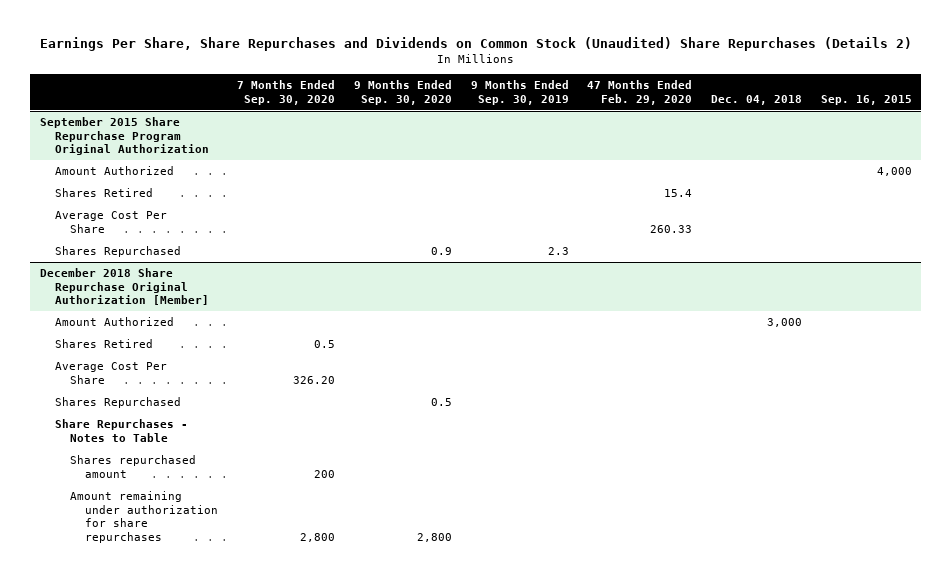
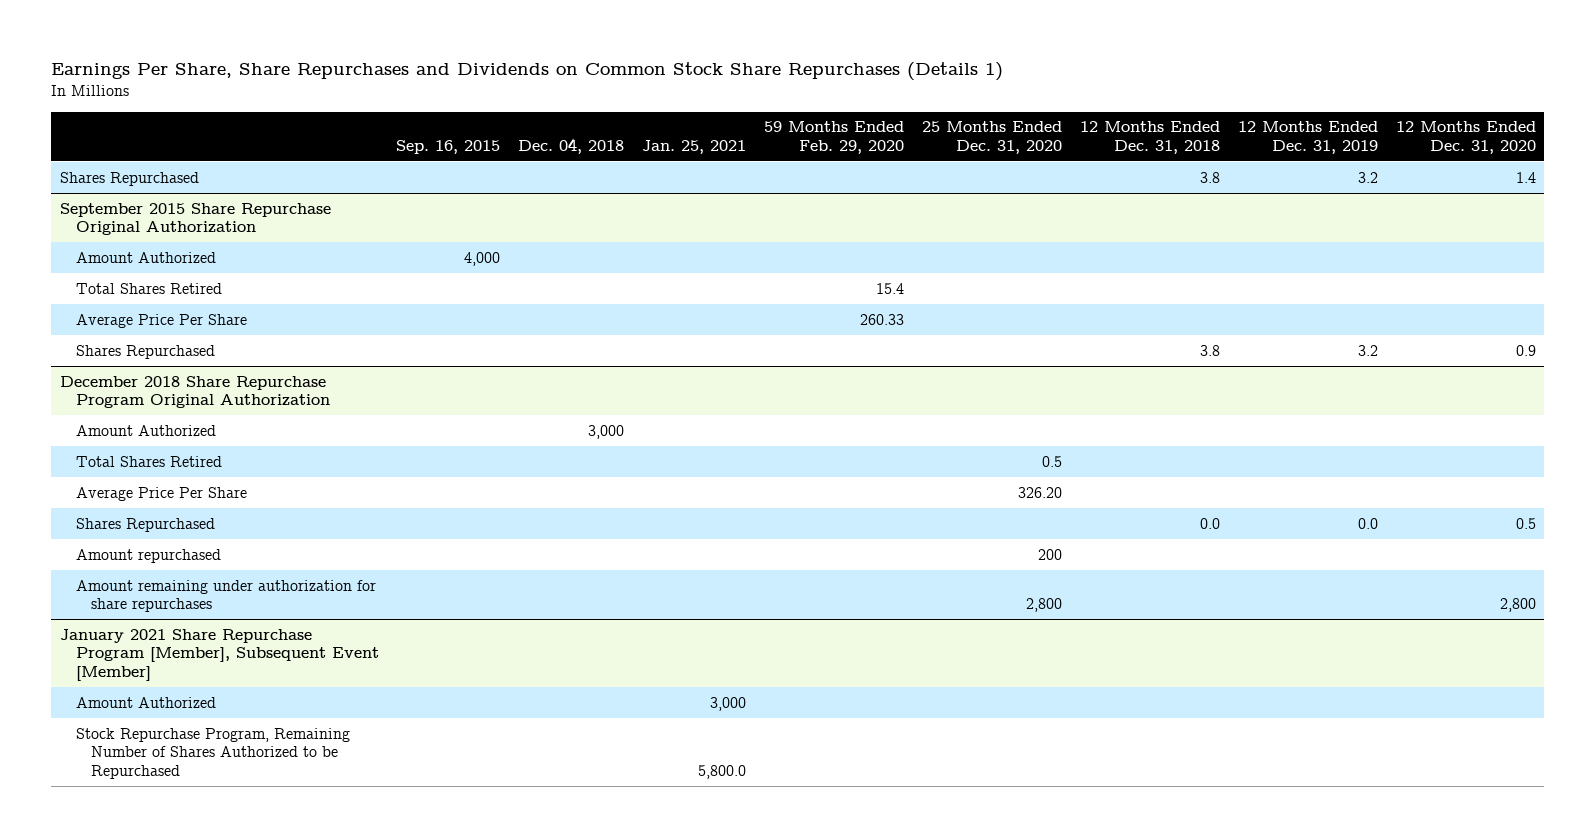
[39,36,912,51] Earnings Per Share, Share Repurchases and Dividends on Common Stock (Unaudited) Share Repurchases (Details 2) -> [51,62,1004,82] Earnings Per Share, Share Repurchases and Dividends on Common Stock Share Repurchases (Details 1)
[237,79,336,105] 7 Months Ended Sep. 30, 2020 -> none
[353,79,452,105] 9 Months Ended Sep. 30, 2020 -> none
[470,79,569,105] 9 Months Ended Sep. 30, 2019 -> none
[587,79,693,105] 47 Months Ended Feb. 29, 2020 -> none
none -> [642,139,747,154] Jan. 25, 2021
none -> [764,121,905,154] 59 Months Ended Feb. 29, 2020
none -> [921,121,1062,154] 25 Months Ended Dec. 31, 2020
none -> [1079,121,1220,154] 12 Months Ended Dec. 31, 2018
none -> [1237,121,1378,154] 12 Months Ended Dec. 31, 2019
none -> [1395,121,1536,154] 12 Months Ended Dec. 31, 2020
none -> [60,171,200,186] Shares Repurchased
[39,117,209,156] September 2015 Share Repurchase Program Original Authorization -> [60,202,332,236] September 2015 Share Repurchase Original Authorization
[54,188,153,198] Shares Retired -> [75,282,222,294] Total Shares Retired
[54,211,167,233] Average Cost Per Share -> [75,313,247,328] Average Price Per Share
[39,268,209,306] December 2018 Share Repurchase Original Authorization [Member] -> [60,375,330,409] December 2018 Share Repurchase Program Original Authorization
[54,339,153,349] Shares Retired -> [75,455,222,467] Total Shares Retired
[54,362,167,384] Average Cost Per Share -> [75,486,247,501] Average Price Per Share
[54,419,188,442] Share Repurchases - Notes to Table -> none
[70,455,197,478] Shares repurchased amount -> [75,548,221,563] Amount repurchased
none -> [60,628,379,682] January 2021 Share Repurchase Program [Member], Subsequent Event [Member]
none -> [75,696,216,708] Amount Authorized
none -> [75,727,350,780] Stock Repurchase Program, Remaining Number of Shares Authorized to be Repurchased

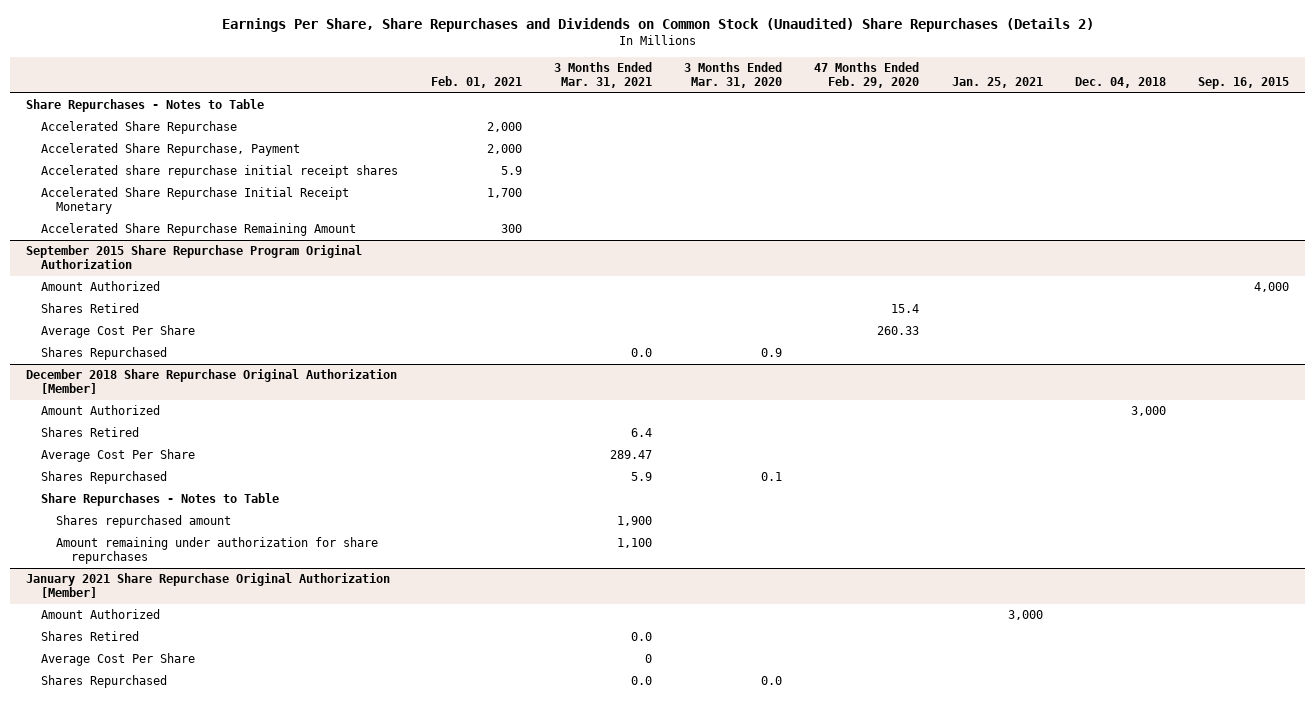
[51,62,1004,82] Earnings Per Share, Share Repurchases and Dividends on Common Stock Share Repurchases (Details 1) -> [221,18,1094,33] Earnings Per Share, Share Repurchases and Dividends on Common Stock (Unaudited) Share Repurchases (Details 2)
[764,121,905,154] 59 Months Ended Feb. 29, 2020 -> none
[921,121,1062,154] 25 Months Ended Dec. 31, 2020 -> none
[1079,121,1220,154] 12 Months Ended Dec. 31, 2018 -> none
[1237,121,1378,154] 12 Months Ended Dec. 31, 2019 -> none
[1395,121,1536,154] 12 Months Ended Dec. 31, 2020 -> none
none -> [430,76,522,89] Feb. 01, 2021
none -> [553,62,652,89] 3 Months Ended Mar. 31, 2021
none -> [684,62,783,89] 3 Months Ended Mar. 31, 2020
none -> [814,62,920,89] 47 Months Ended Feb. 29, 2020
[60,171,200,186] Shares Repurchased -> none
none -> [26,99,265,113] Share Repurchases - Notes to Table
none -> [41,121,238,135] Accelerated Share Repurchase
none -> [41,143,301,157] Accelerated Share Repurchase, Payment
none -> [41,165,399,179] Accelerated share repurchase initial receipt shares
none -> [41,187,350,215] Accelerated Share Repurchase Initial Receipt Monetary
none -> [41,223,357,237] Accelerated Share Repurchase Remaining Amount
[60,202,332,236] September 2015 Share Repurchase Original Authorization -> [26,245,363,270] September 2015 Share Repurchase Program Original Authorization
[75,282,222,294] Total Shares Retired -> [41,303,140,314] Shares Retired
[75,313,247,328] Average Price Per Share -> [41,325,196,339] Average Cost Per Share
[60,375,330,409] December 2018 Share Repurchase Program Original Authorization -> [26,369,398,395] December 2018 Share Repurchase Original Authorization [Member]
[75,455,222,467] Total Shares Retired -> [41,427,140,438] Shares Retired
[75,486,247,501] Average Price Per Share -> [41,449,196,463] Average Cost Per Share
none -> [41,493,280,507] Share Repurchases - Notes to Table
[75,548,221,563] Amount repurchased -> [56,515,232,529] Shares repurchased amount
[60,628,379,682] January 2021 Share Repurchase Program [Member], Subsequent Event [Member] -> [26,573,391,599] January 2021 Share Repurchase Original Authorization [Member]
[75,727,350,780] Stock Repurchase Program, Remaining Number of Shares Authorized to be Repurchased -> none
none -> [41,631,140,642] Shares Retired
none -> [41,653,196,667] Average Cost Per Share
none -> [41,675,168,689] Shares Repurchased

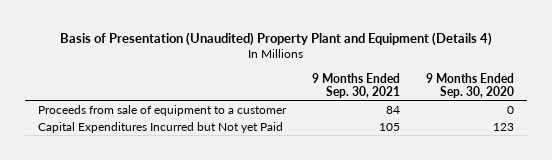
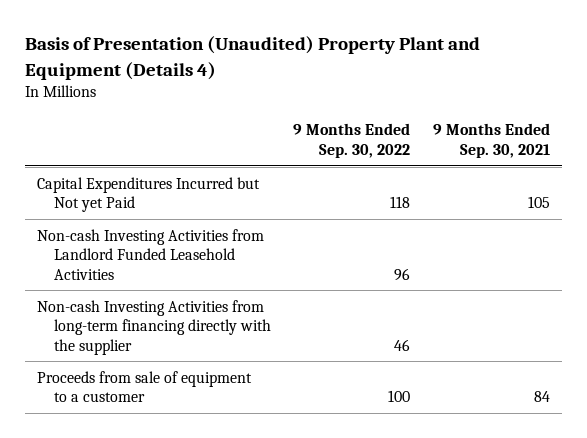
[425,72,514,98] 9 Months Ended Sep. 30, 2020 -> none
none -> [293,123,411,158] 9 Months Ended Sep. 30, 2022
none -> [36,228,264,280] Non-cash Investing Activities from Landlord Funded Leasehold Activities
none -> [36,299,271,355] Non-cash Investing Activities from long-term financing directly with the supplier
[37,104,287,116] Proceeds from sale of equipment to a customer -> [36,370,252,403] Proceeds from sale of equipment to a customer

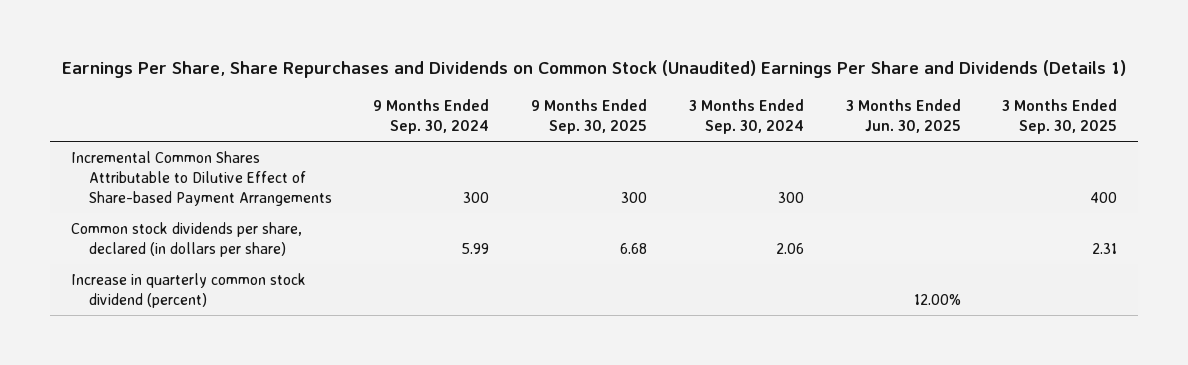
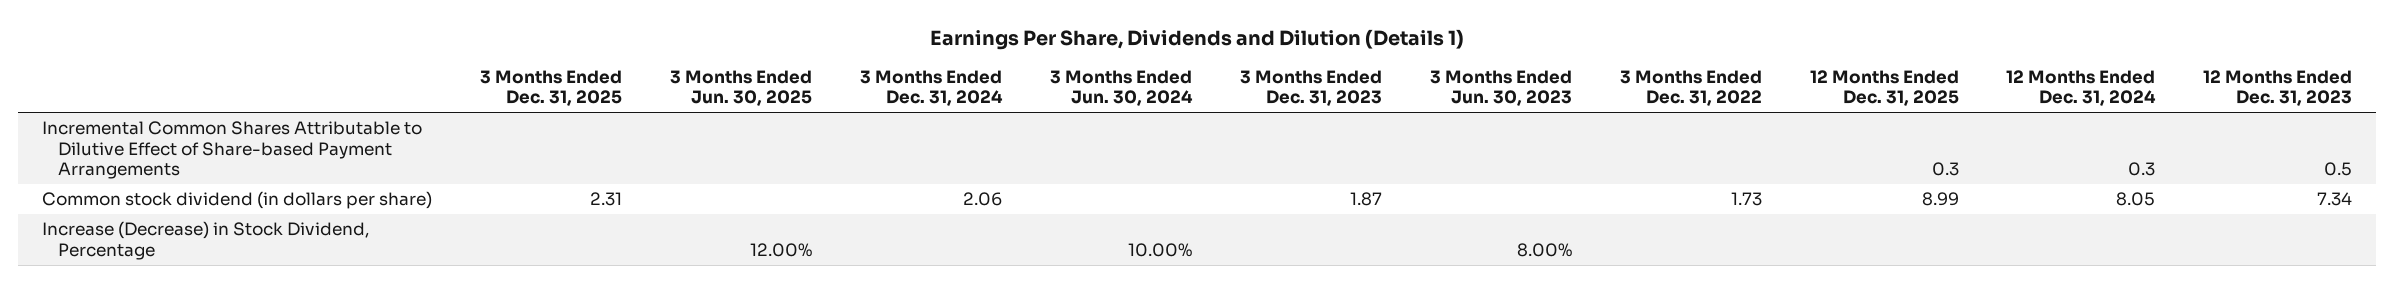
[62,60,1127,79] Earnings Per Share, Share Repurchases and Dividends on Common Stock (Unaudited) Earnings Per Share and Dividends (Details 1) -> [930,28,1465,50] Earnings Per Share, Dividends and Dilution (Details 1)
[373,98,490,134] 9 Months Ended Sep. 30, 2024 -> none
[531,98,648,134] 9 Months Ended Sep. 30, 2025 -> none
[688,98,804,134] 3 Months Ended Sep. 30, 2024 -> none
[1002,98,1118,134] 3 Months Ended Sep. 30, 2025 -> none
none -> [480,69,623,107] 3 Months Ended Dec. 31, 2025
none -> [860,69,1004,107] 3 Months Ended Dec. 31, 2024
none -> [1049,69,1193,107] 3 Months Ended Jun. 30, 2024
none -> [1239,69,1382,107] 3 Months Ended Dec. 31, 2023
none -> [1429,69,1572,107] 3 Months Ended Jun. 30, 2023
none -> [1619,69,1762,107] 3 Months Ended Dec. 31, 2022
none -> [1809,69,1959,107] 12 Months Ended Dec. 31, 2025
none -> [2006,69,2157,107] 12 Months Ended Dec. 31, 2024
none -> [2203,69,2353,107] 12 Months Ended Dec. 31, 2023
[70,222,302,257] Common stock dividends per share, declared (in dollars per share) -> [42,191,433,210] Common stock dividend (in dollars per share)
[70,273,306,308] Increase in quarterly common stock dividend (percent) -> [42,221,370,260] Increase (Decrease) in Stock Dividend, Percentage

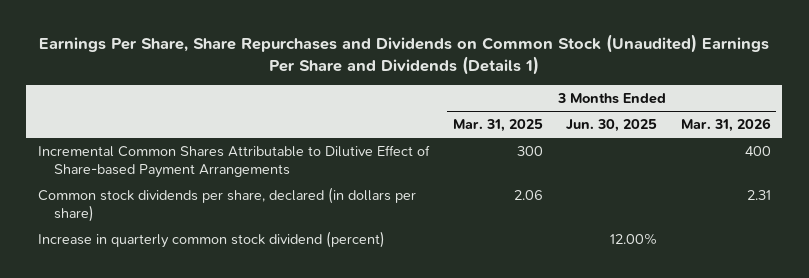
[930,28,1465,50] Earnings Per Share, Dividends and Dilution (Details 1) -> [39,33,770,75] Earnings Per Share, Share Repurchases and Dividends on Common Stock (Unaudited) Earnings Per Share and Dividends (Details 1)
[480,69,623,107] 3 Months Ended Dec. 31, 2025 -> none
[860,69,1004,107] 3 Months Ended Dec. 31, 2024 -> none
[1049,69,1193,107] 3 Months Ended Jun. 30, 2024 -> none
[1239,69,1382,107] 3 Months Ended Dec. 31, 2023 -> none
[1429,69,1572,107] 3 Months Ended Jun. 30, 2023 -> none
[1619,69,1762,107] 3 Months Ended Dec. 31, 2022 -> none
[1809,69,1959,107] 12 Months Ended Dec. 31, 2025 -> none
[2006,69,2157,107] 12 Months Ended Dec. 31, 2024 -> none
[2203,69,2353,107] 12 Months Ended Dec. 31, 2023 -> none
none -> [452,118,543,132] Mar. 31, 2025
none -> [680,117,771,132] Mar. 31, 2026
[42,191,433,210] Common stock dividend (in dollars per share) -> [38,186,417,223] Common stock dividends per share, declared (in dollars per share)
[42,221,370,260] Increase (Decrease) in Stock Dividend, Percentage -> [38,230,386,248] Increase in quarterly common stock dividend (percent)

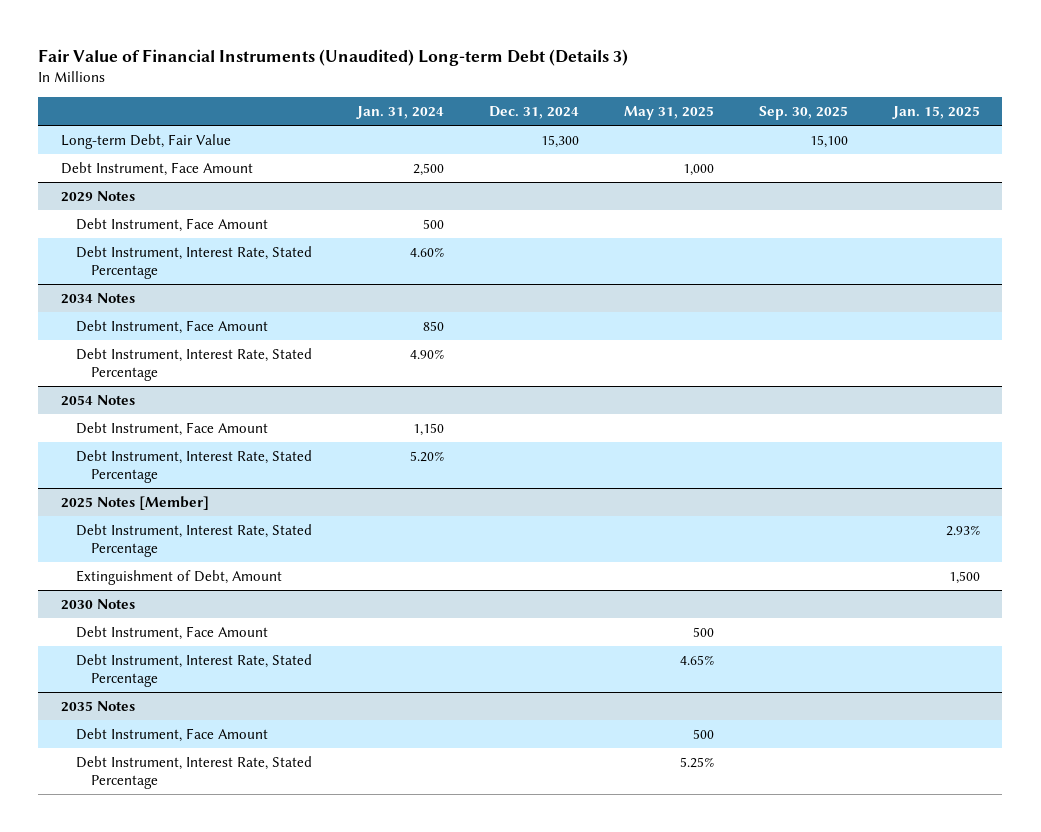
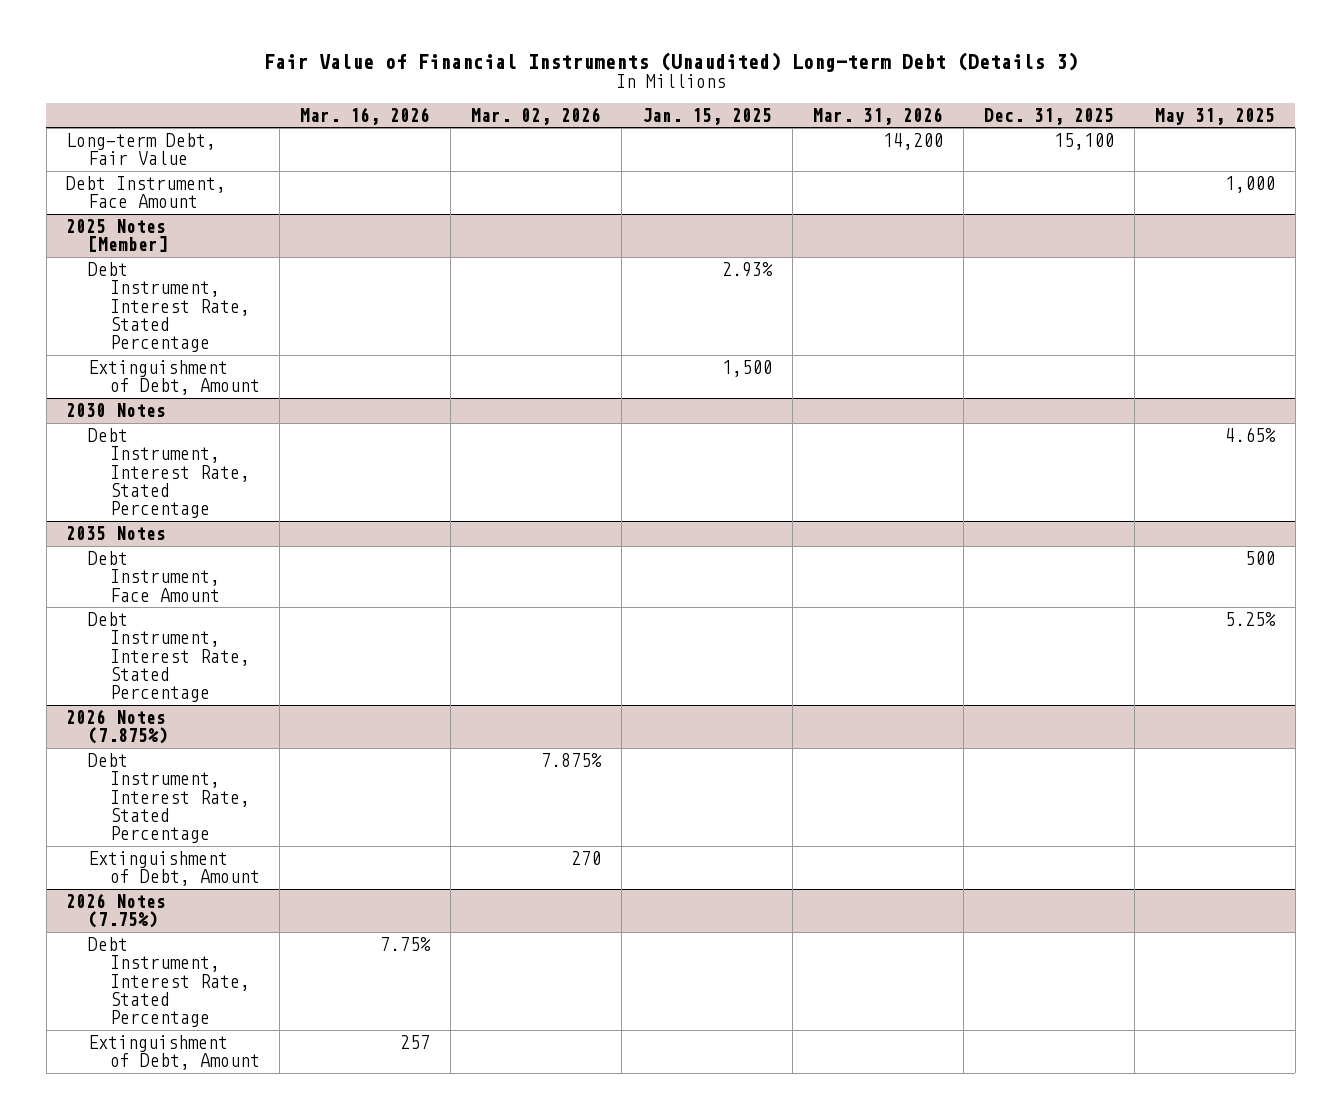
[355,106,444,120] Jan. 31, 2024 -> none
[488,106,579,120] Dec. 31, 2024 -> none
[758,106,848,121] Sep. 30, 2025 -> none
none -> [300,106,431,125] Mar. 16, 2026
none -> [471,106,602,125] Mar. 02, 2026
none -> [813,106,944,125] Mar. 31, 2026
none -> [983,107,1114,125] Dec. 31, 2025
[60,190,135,202] 2029 Notes -> none
[75,217,268,232] Debt Instrument, Face Amount -> none
[75,245,312,279] Debt Instrument, Interest Rate, Stated Percentage -> none
[60,292,135,304] 2034 Notes -> none
[75,319,268,334] Debt Instrument, Face Amount -> none
[75,347,312,381] Debt Instrument, Interest Rate, Stated Percentage -> none
[60,394,135,406] 2054 Notes -> none
[75,421,268,436] Debt Instrument, Face Amount -> none
[75,449,312,483] Debt Instrument, Interest Rate, Stated Percentage -> none
[75,625,268,640] Debt Instrument, Face Amount -> none
none -> [66,708,168,745] 2026 Notes (7.875%)
none -> [87,752,250,844] Debt Instrument, Interest Rate, Stated Percentage
none -> [87,850,260,887] Extinguishment of Debt, Amount
none -> [66,892,167,929] 2026 Notes (7.75%)
none -> [87,936,250,1028] Debt Instrument, Interest Rate, Stated Percentage
none -> [87,1034,260,1071] Extinguishment of Debt, Amount

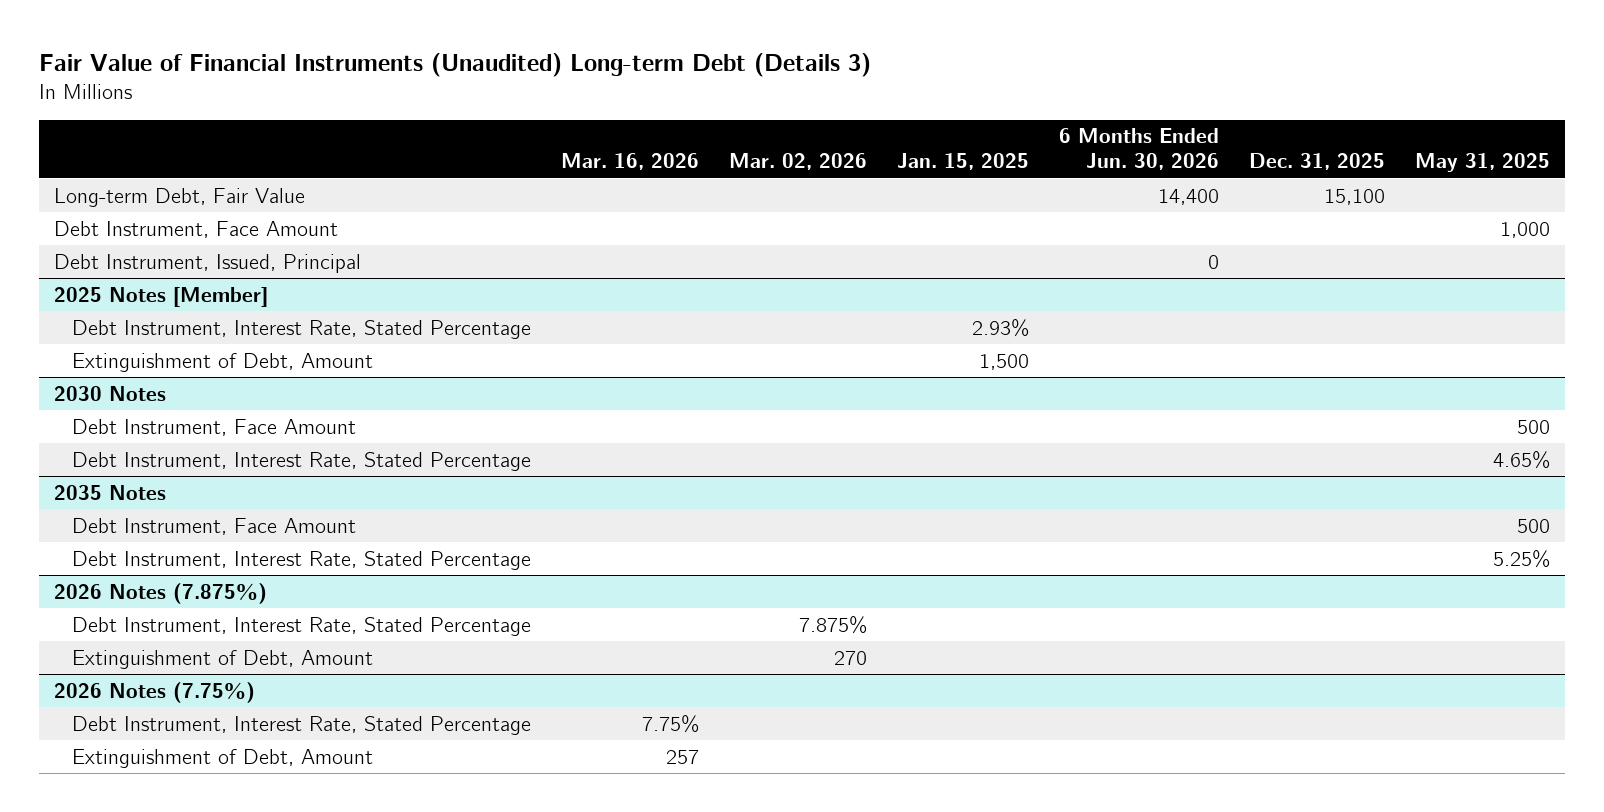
[813,106,944,125] Mar. 31, 2026 -> none
none -> [1059,128,1220,171] 6 Months Ended Jun. 30, 2026
none -> [53,253,361,273] Debt Instrument, Issued, Principal
none -> [72,418,357,436] Debt Instrument, Face Amount

